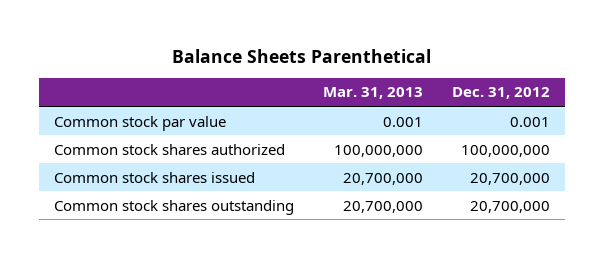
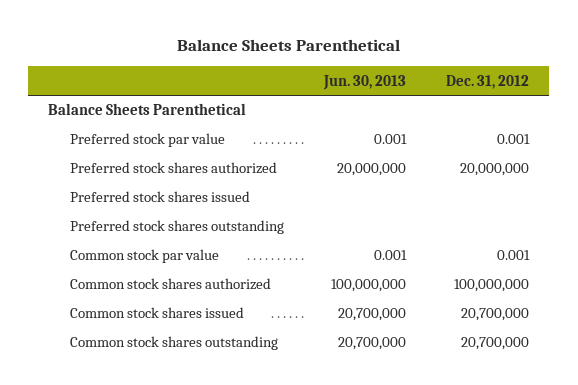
[323,87,424,100] Mar. 31, 2013 -> none
none -> [323,74,407,90] Jun. 30, 2013
none -> [48,103,247,116] Balance Sheets Parenthetical
none -> [70,133,226,148] Preferred stock par value
none -> [70,162,278,175] Preferred stock shares authorized
none -> [70,191,251,203] Preferred stock shares issued
none -> [70,220,285,235] Preferred stock shares outstanding

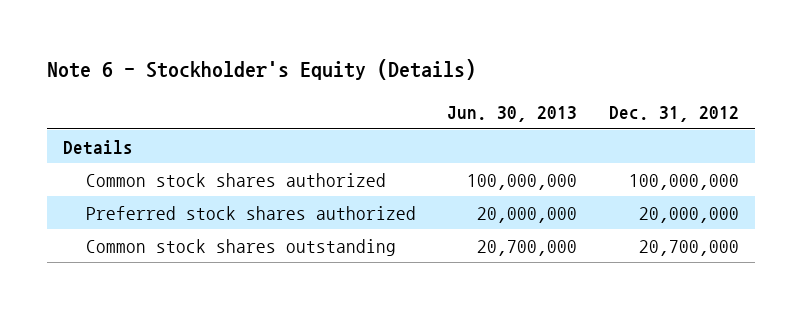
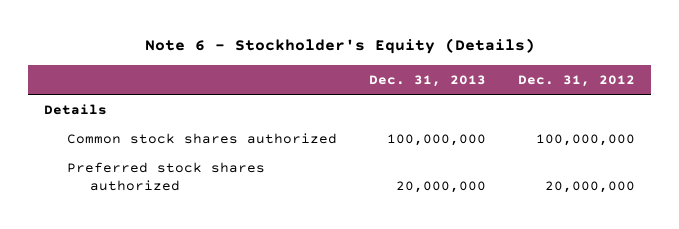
[447,106,578,123] Jun. 30, 2013 -> none
none -> [369,74,487,87] Dec. 31, 2013
[85,238,396,256] Common stock shares outstanding -> none

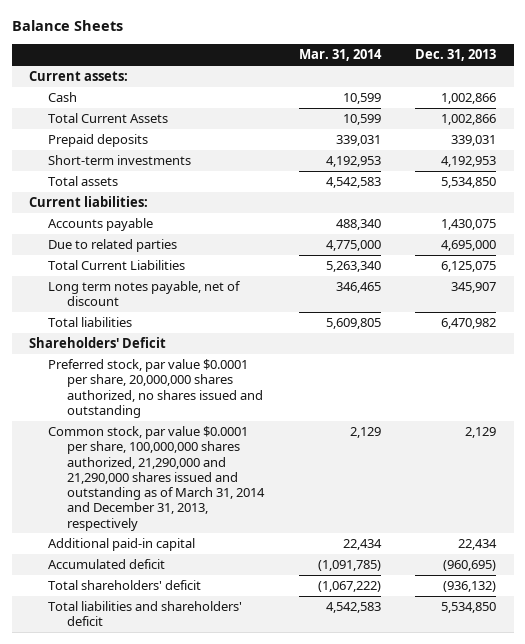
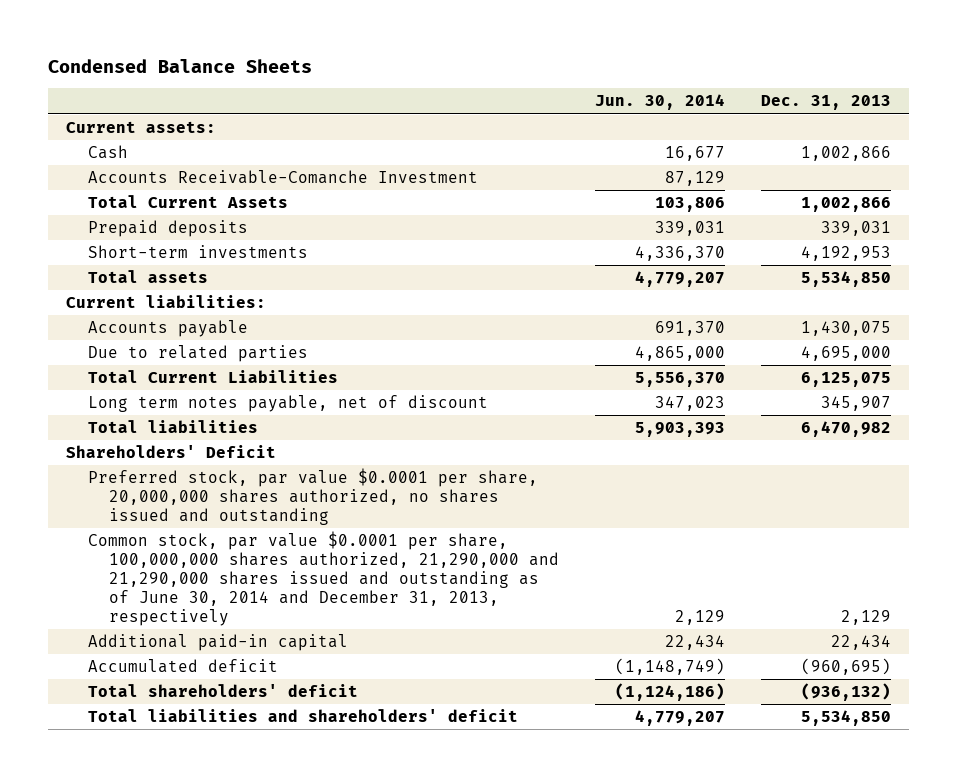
[11,20,123,32] Balance Sheets -> [48,58,313,73] Condensed Balance Sheets
[298,49,382,62] Mar. 31, 2014 -> none
none -> [594,94,725,111] Jun. 30, 2014
none -> [87,170,478,185] Accounts Receivable-Comanche Investment
[48,426,266,531] Common stock, par value $0.0001 per share, 100,000,000 shares authorized, 21,290,000 and 21,290,000 shares issued and outstanding as of March 31, 2014 and December 31, 2013, respectively -> [87,531,560,626] Common stock, par value $0.0001 per share, 100,000,000 shares authorized, 21,290,000 and 21,290,000 shares issued and outstanding as of June 30, 2014 and December 31, 2013, respectively

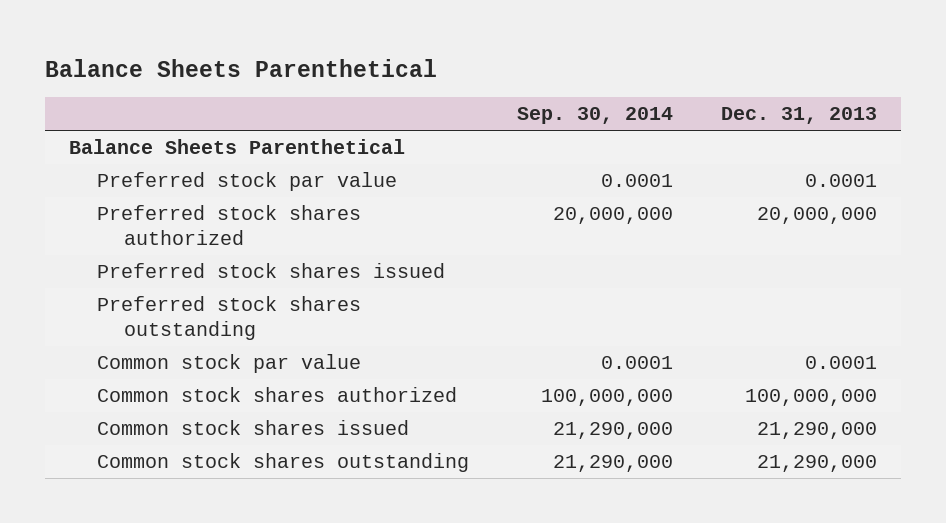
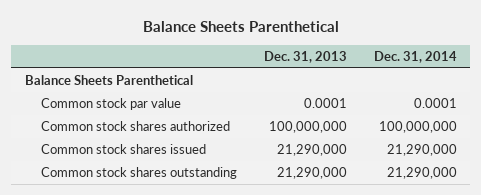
[516,107,673,125] Sep. 30, 2014 -> none
none -> [373,51,457,64] Dec. 31, 2014
[96,172,397,192] Preferred stock par value -> none
[96,205,361,245] Preferred stock shares authorized -> none
[96,263,445,279] Preferred stock shares issued -> none
[96,296,361,340] Preferred stock shares outstanding -> none

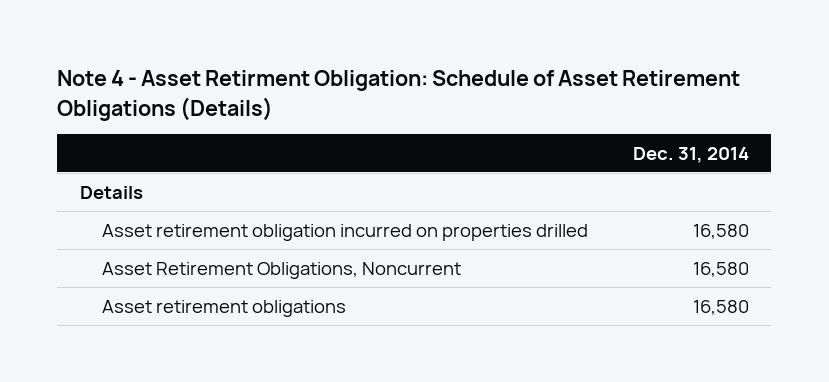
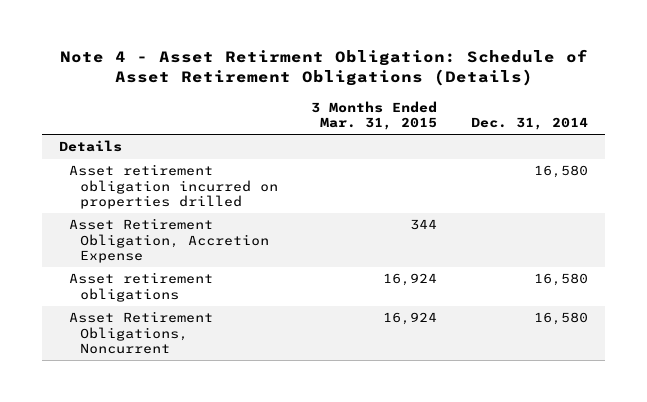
none -> [311,100,438,131] 3 Months Ended Mar. 31, 2015
none -> [69,218,269,264] Asset Retirement Obligation, Accretion Expense
[102,261,462,279] Asset Retirement Obligations, Noncurrent -> [69,311,214,355] Asset Retirement Obligations, Noncurrent

